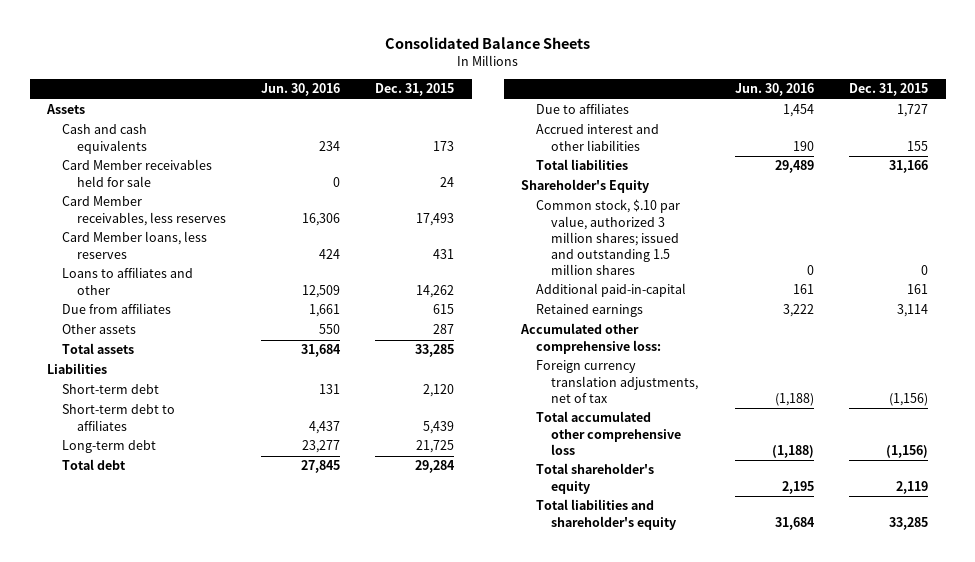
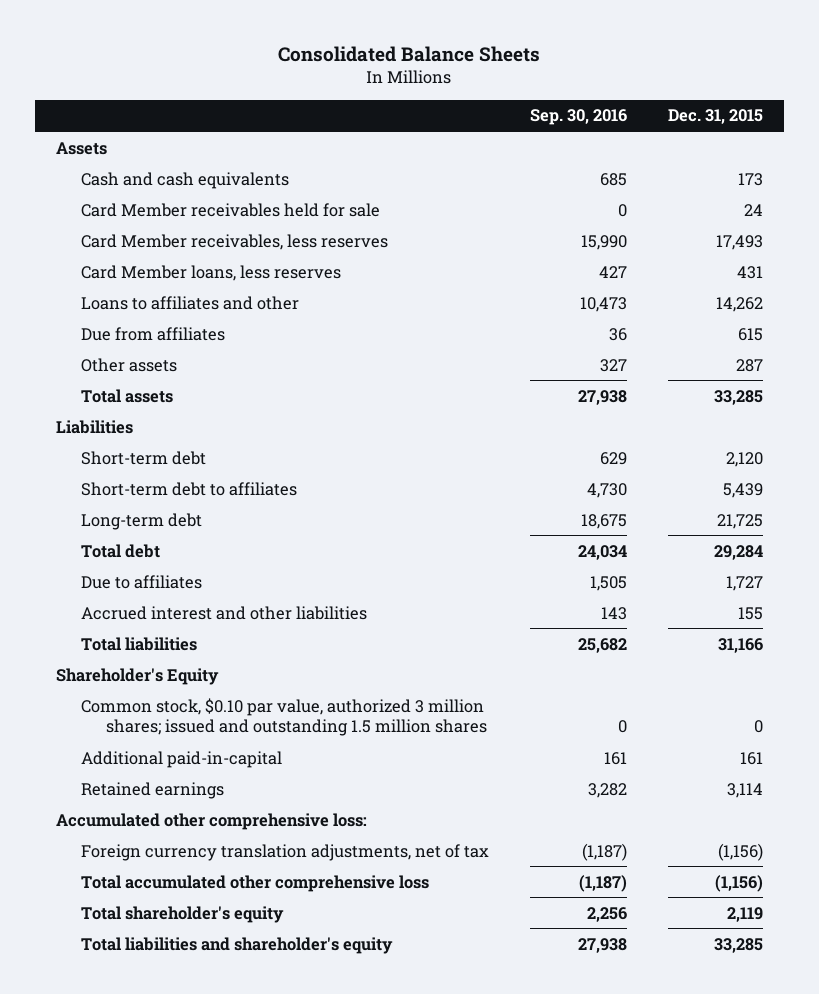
[261,83,341,97] Jun. 30, 2016 -> none
none -> [529,109,627,126] Sep. 30, 2016
[536,199,681,275] Common stock, $.10 par value, authorized 3 million shares; issued and outstanding 1.5 million shares -> [80,697,487,736] Common stock, $0.10 par value, authorized 3 million shares; issued and outstanding 1.5 million shares

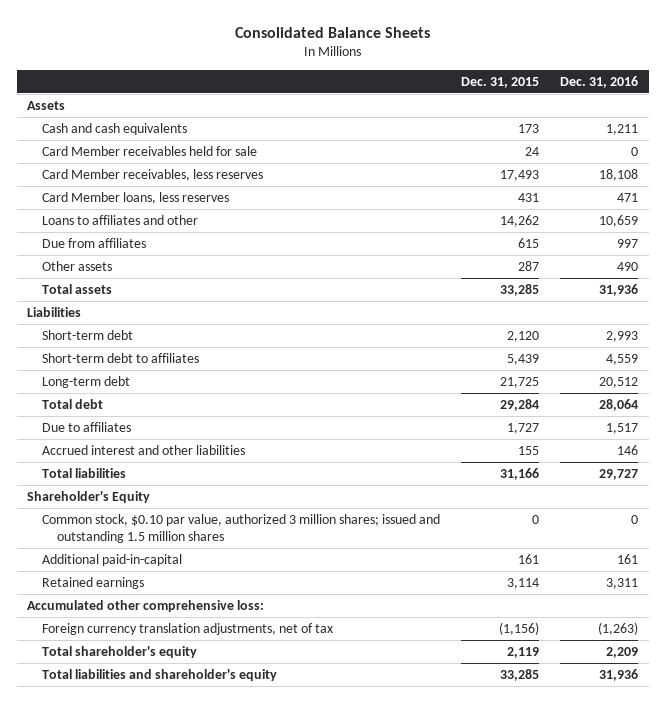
[529,109,627,126] Sep. 30, 2016 -> none
none -> [560,75,639,88] Dec. 31, 2016
[80,874,429,892] Total accumulated other comprehensive loss -> none

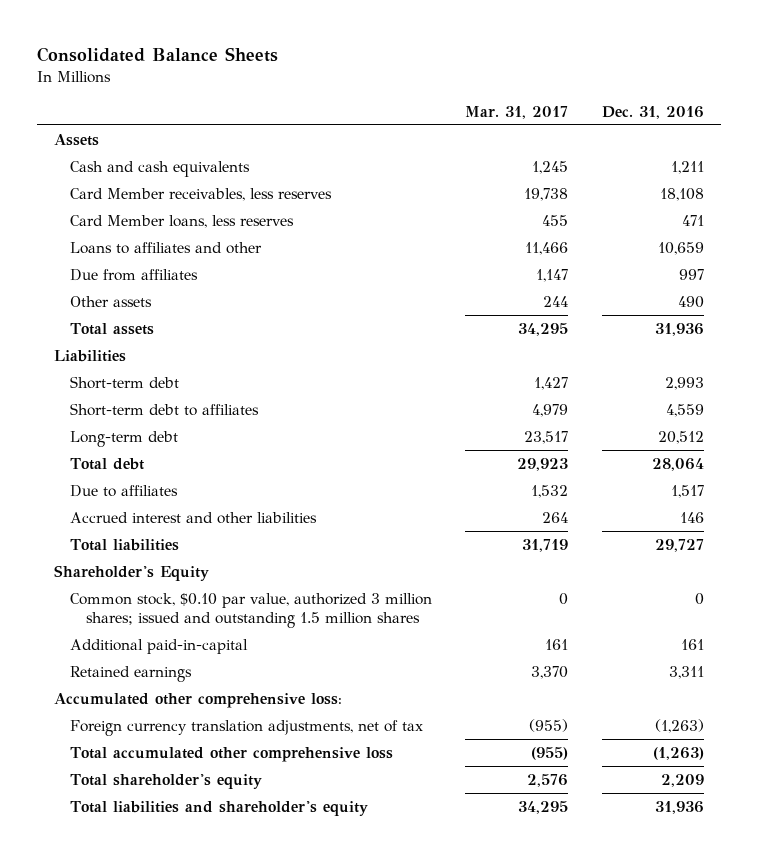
[461,76,540,88] Dec. 31, 2015 -> none
none -> [465,105,569,119] Mar. 31, 2017
[42,145,258,156] Card Member receivables held for sale -> none
none -> [69,746,393,762] Total accumulated other comprehensive loss

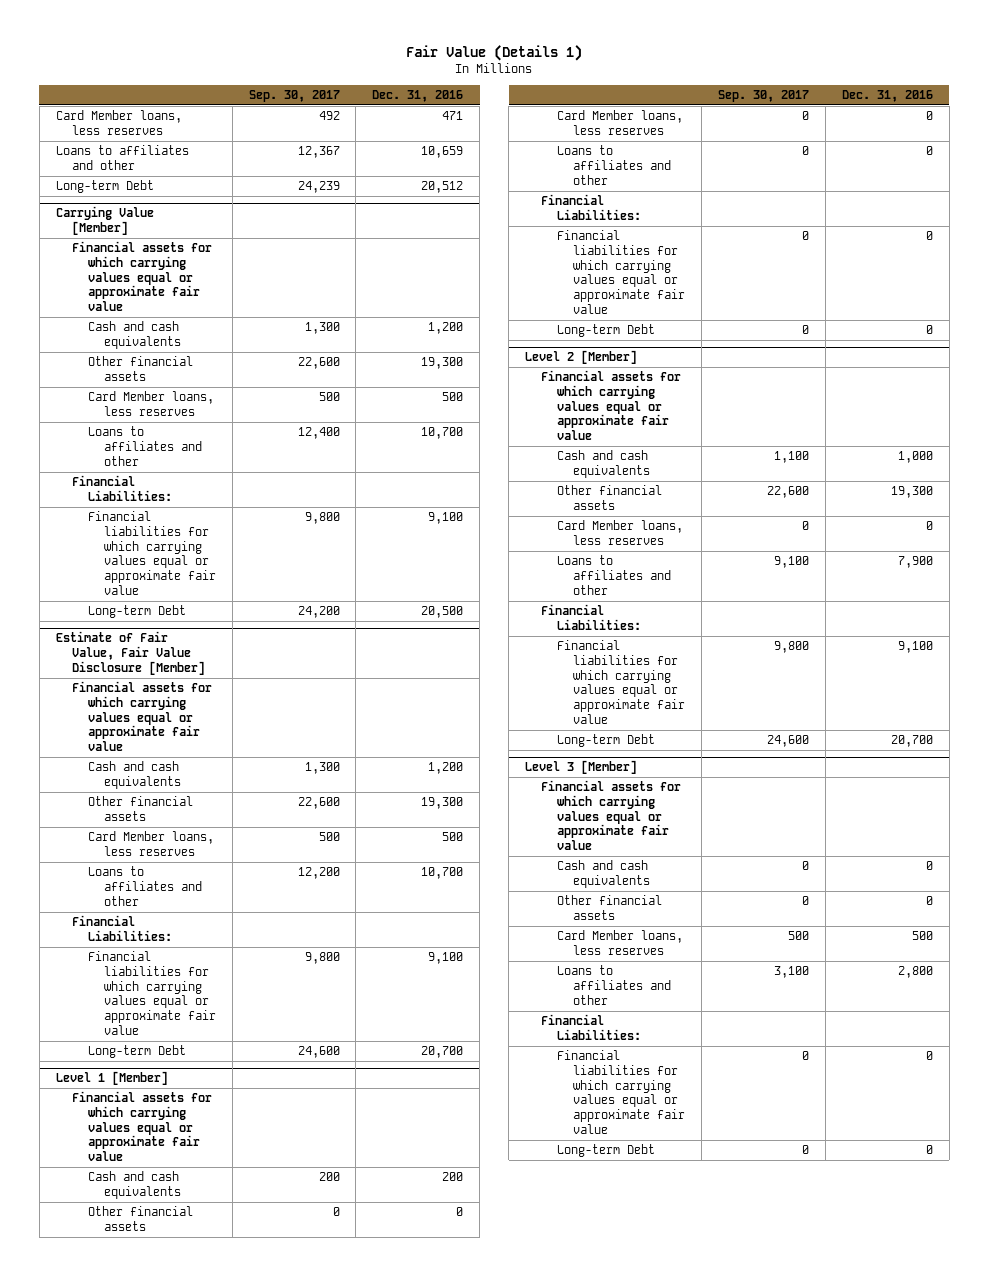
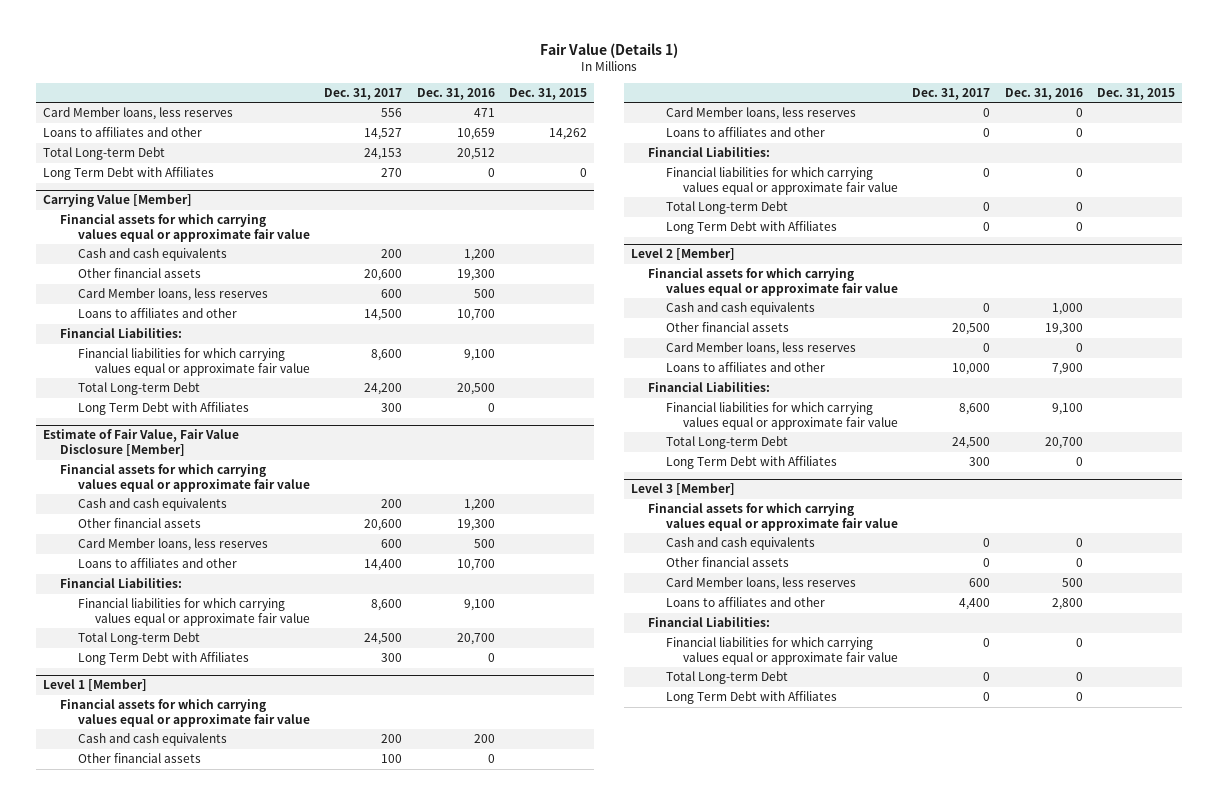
[248,89,340,102] Sep. 30, 2017 -> none
none -> [324,87,403,100] Dec. 31, 2017
none -> [508,87,587,100] Dec. 31, 2015
[55,180,154,194] Long-term Debt -> [43,147,166,161] Total Long-term Debt
none -> [43,167,215,181] Long Term Debt with Affiliates
[87,605,186,619] Long-term Debt -> [77,382,200,396] Total Long-term Debt
none -> [77,402,249,416] Long Term Debt with Affiliates
[87,1045,186,1059] Long-term Debt -> [77,632,200,646] Total Long-term Debt
none -> [77,652,249,666] Long Term Debt with Affiliates
[557,324,656,338] Long-term Debt -> [665,201,788,215] Total Long-term Debt
none -> [665,221,837,235] Long Term Debt with Affiliates
[557,734,656,748] Long-term Debt -> [665,436,788,450] Total Long-term Debt
none -> [665,456,837,470] Long Term Debt with Affiliates
[557,1144,656,1158] Long-term Debt -> [665,671,788,685] Total Long-term Debt
none -> [665,691,837,705] Long Term Debt with Affiliates

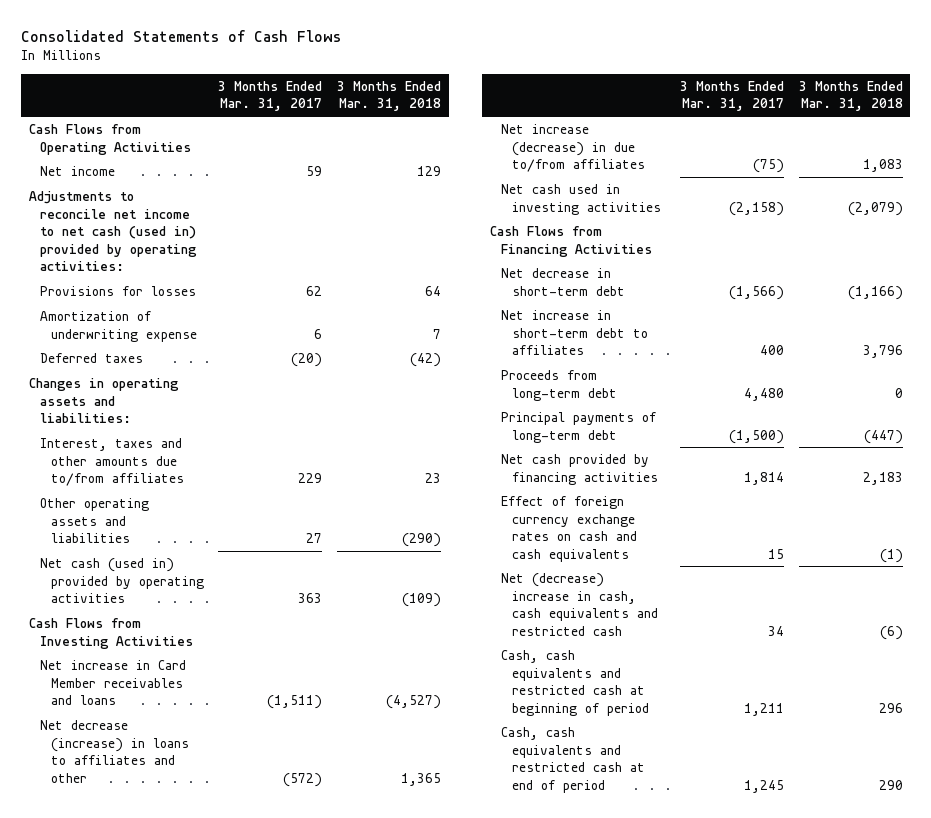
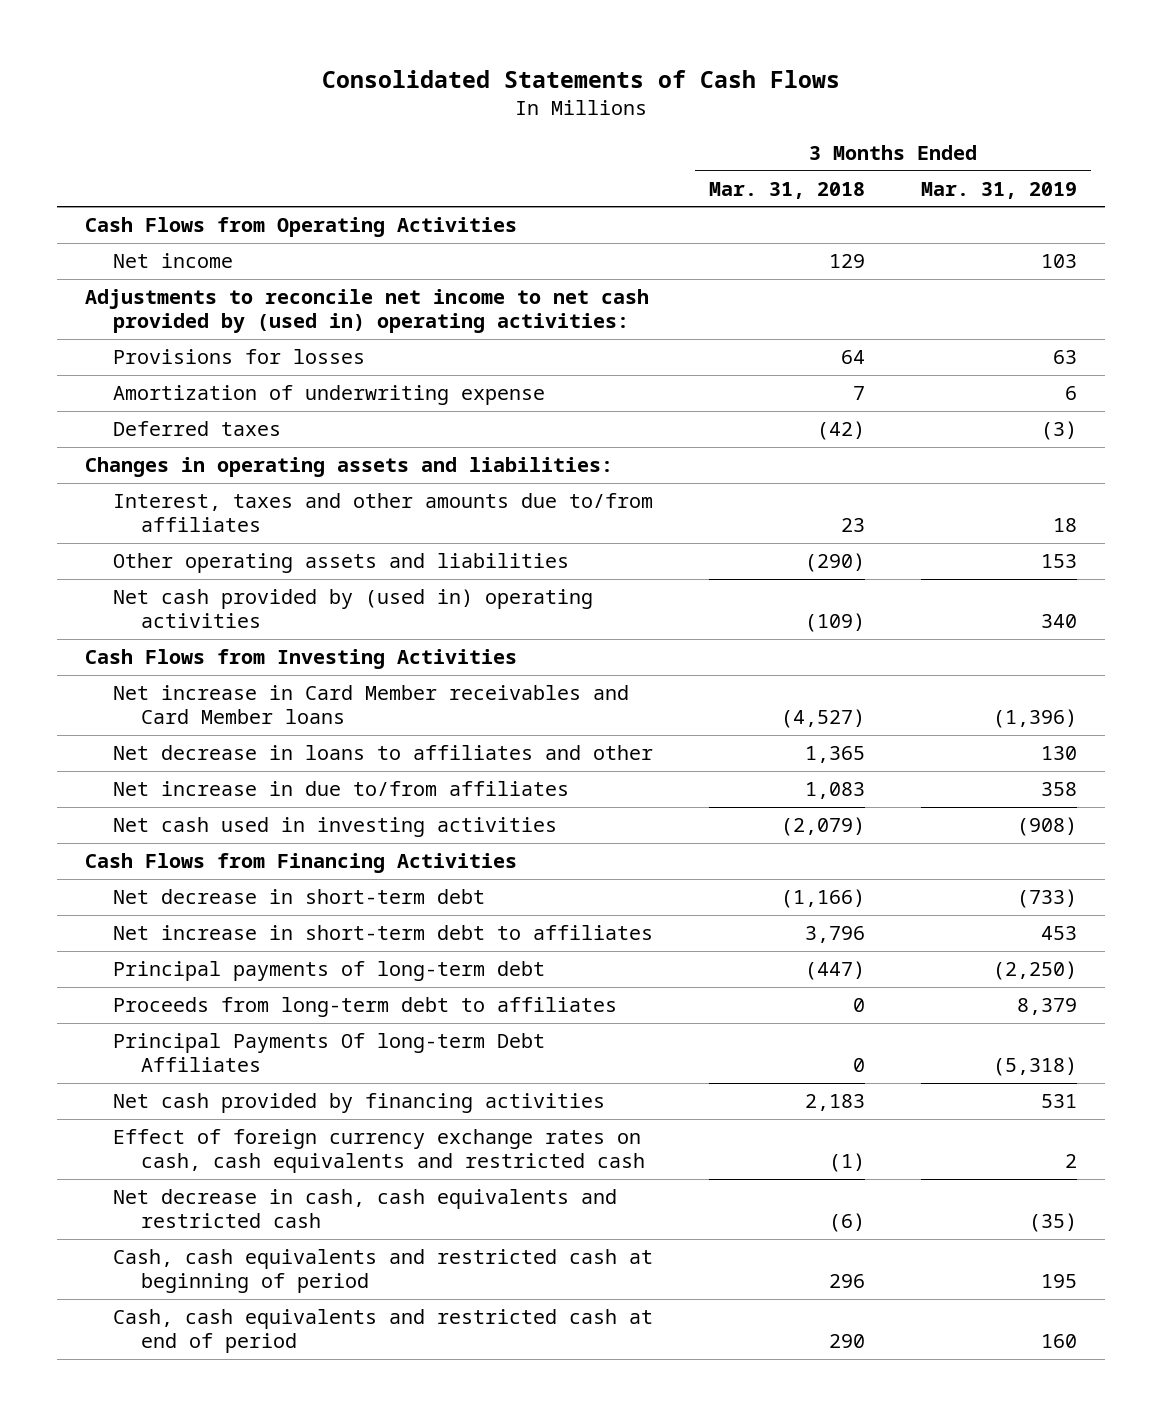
[218,80,323,112] 3 Months Ended Mar. 31, 2017 -> none
none -> [920,181,1077,199] Mar. 31, 2019
[28,191,197,272] Adjustments to reconcile net income to net cash (used in) provided by operating activities: -> [84,289,649,334] Adjustments to reconcile net income to net cash provided by (used in) operating activities:
[39,558,204,604] Net cash (used in) provided by operating activities -> [112,589,593,629] Net cash provided by (used in) operating activities
[39,660,186,706] Net increase in Card Member receivables and loans -> [112,685,629,725] Net increase in Card Member receivables and Card Member loans
[39,720,189,783] Net decrease (increase) in loans to affiliates and other -> [112,745,653,761] Net decrease in loans to affiliates and other
[500,124,645,173] Net increase (decrease) in due to/from affiliates -> [112,781,569,797] Net increase in due to/from affiliates
[500,370,617,401] Proceeds from long-term debt -> none
none -> [112,997,617,1018] Proceeds from long-term debt to affiliates
none -> [112,1033,545,1073] Principal Payments Of long-term Debt Affiliates
[500,496,637,562] Effect of foreign currency exchange rates on cash and cash equivalents -> [112,1129,645,1174] Effect of foreign currency exchange rates on cash, cash equivalents and restricted cash
[500,573,658,636] Net (decrease) increase in cash, cash equivalents and restricted cash -> [112,1189,617,1229] Net decrease in cash, cash equivalents and restricted cash

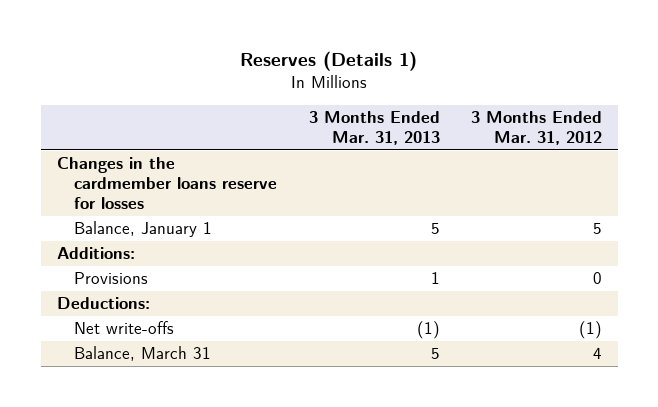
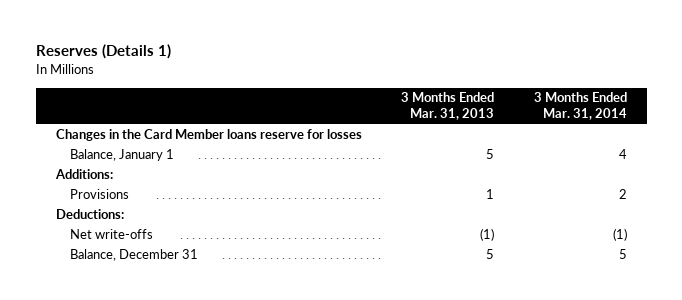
[470,110,602,146] 3 Months Ended Mar. 31, 2012 -> none
none -> [533,92,627,120] 3 Months Ended Mar. 31, 2014
[56,156,278,210] Changes in the cardmember loans reserve for losses -> [55,128,362,141] Changes in the Card Member loans reserve for losses
[74,345,212,361] Balance, March 31 -> [69,248,198,261] Balance, December 31

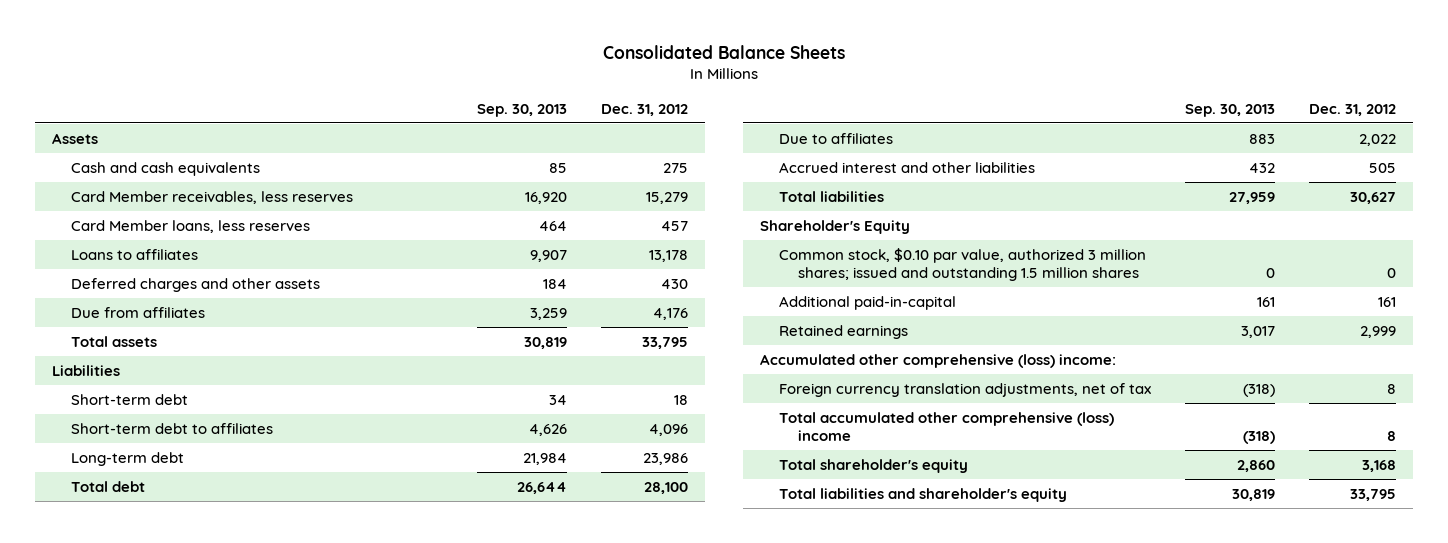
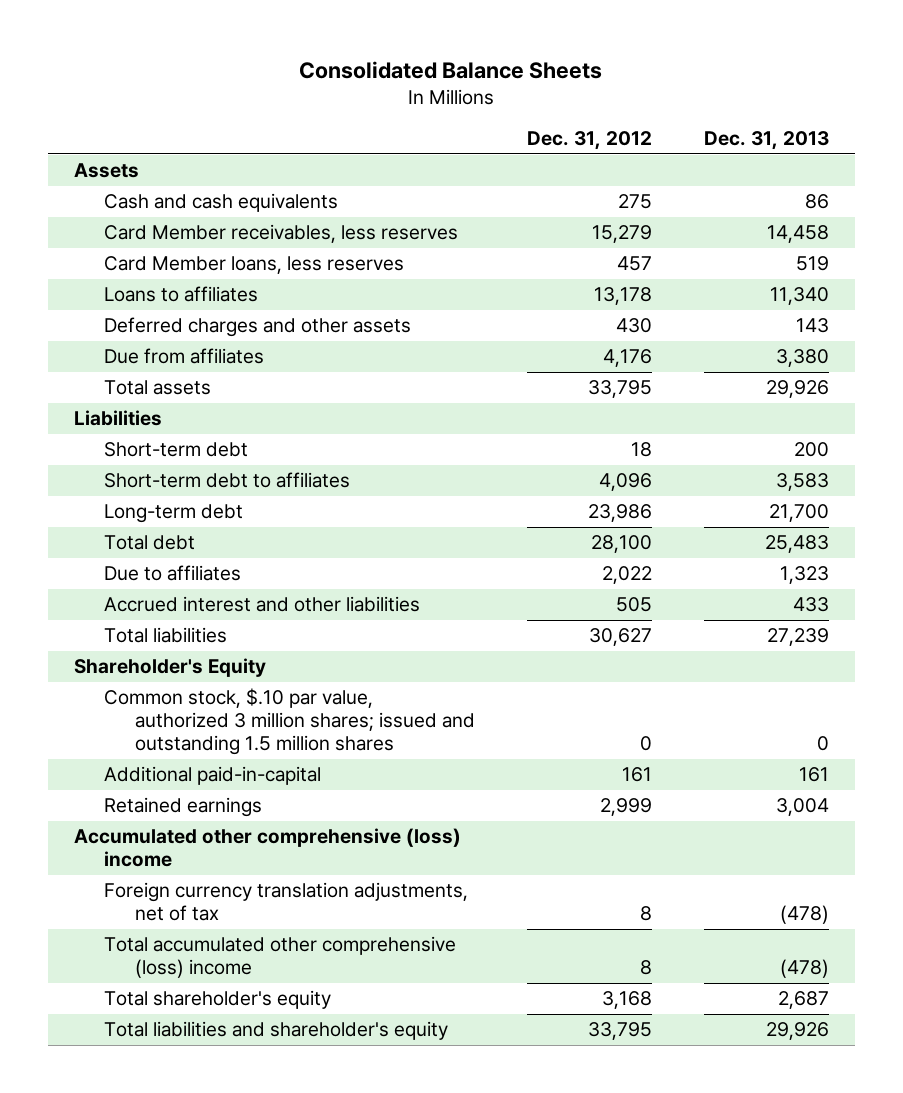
[477,103,568,117] Sep. 30, 2013 -> none
none -> [703,131,829,151] Dec. 31, 2013
[779,247,1147,282] Common stock, $0.10 par value, authorized 3 million shares; issued and outstanding 1.5 million shares -> [104,688,476,756] Common stock, $.10 par value, authorized 3 million shares; issued and outstanding 1.5 million shares
[760,353,1117,368] Accumulated other comprehensive (loss) income: -> [73,828,461,868] Accumulated other comprehensive (loss) income

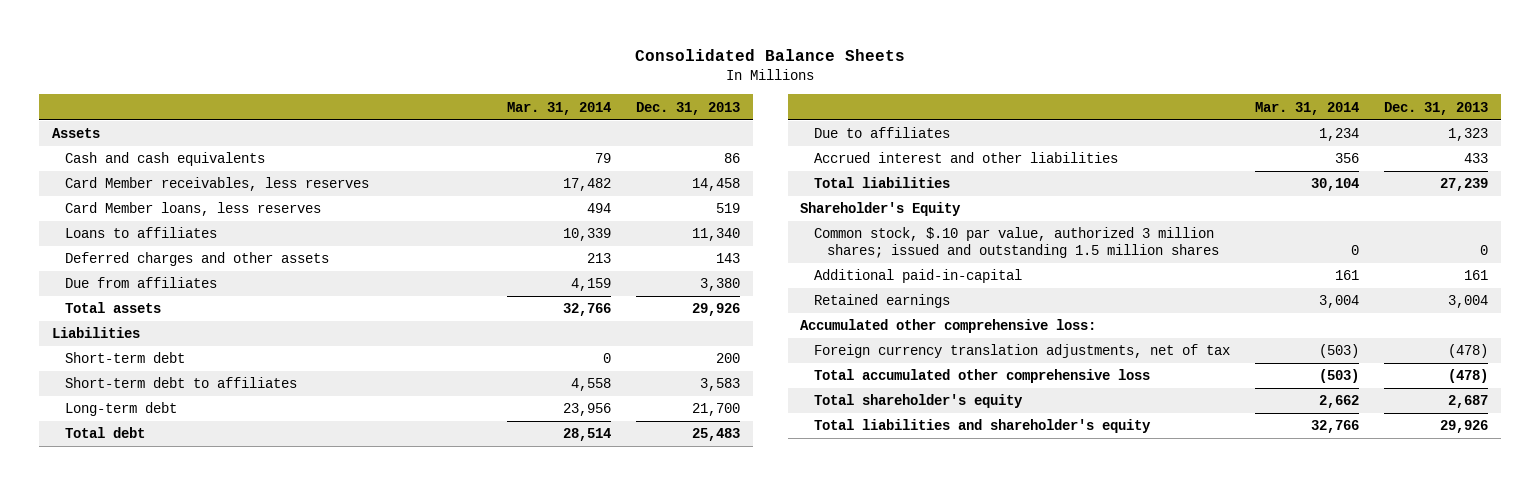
[527,131,653,151] Dec. 31, 2012 -> none
none -> [506,101,611,115] Mar. 31, 2014
[73,828,461,868] Accumulated other comprehensive (loss) income -> [800,319,1097,334] Accumulated other comprehensive loss:
[104,936,457,979] Total accumulated other comprehensive (loss) income -> [813,369,1150,384] Total accumulated other comprehensive loss

